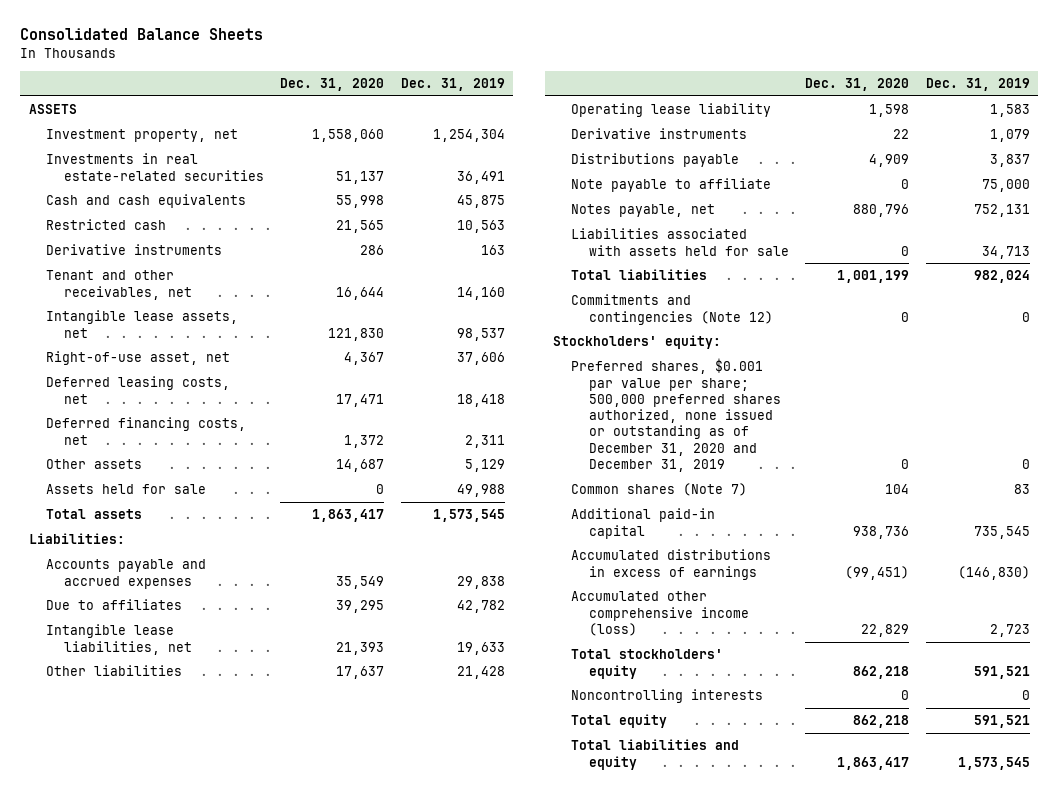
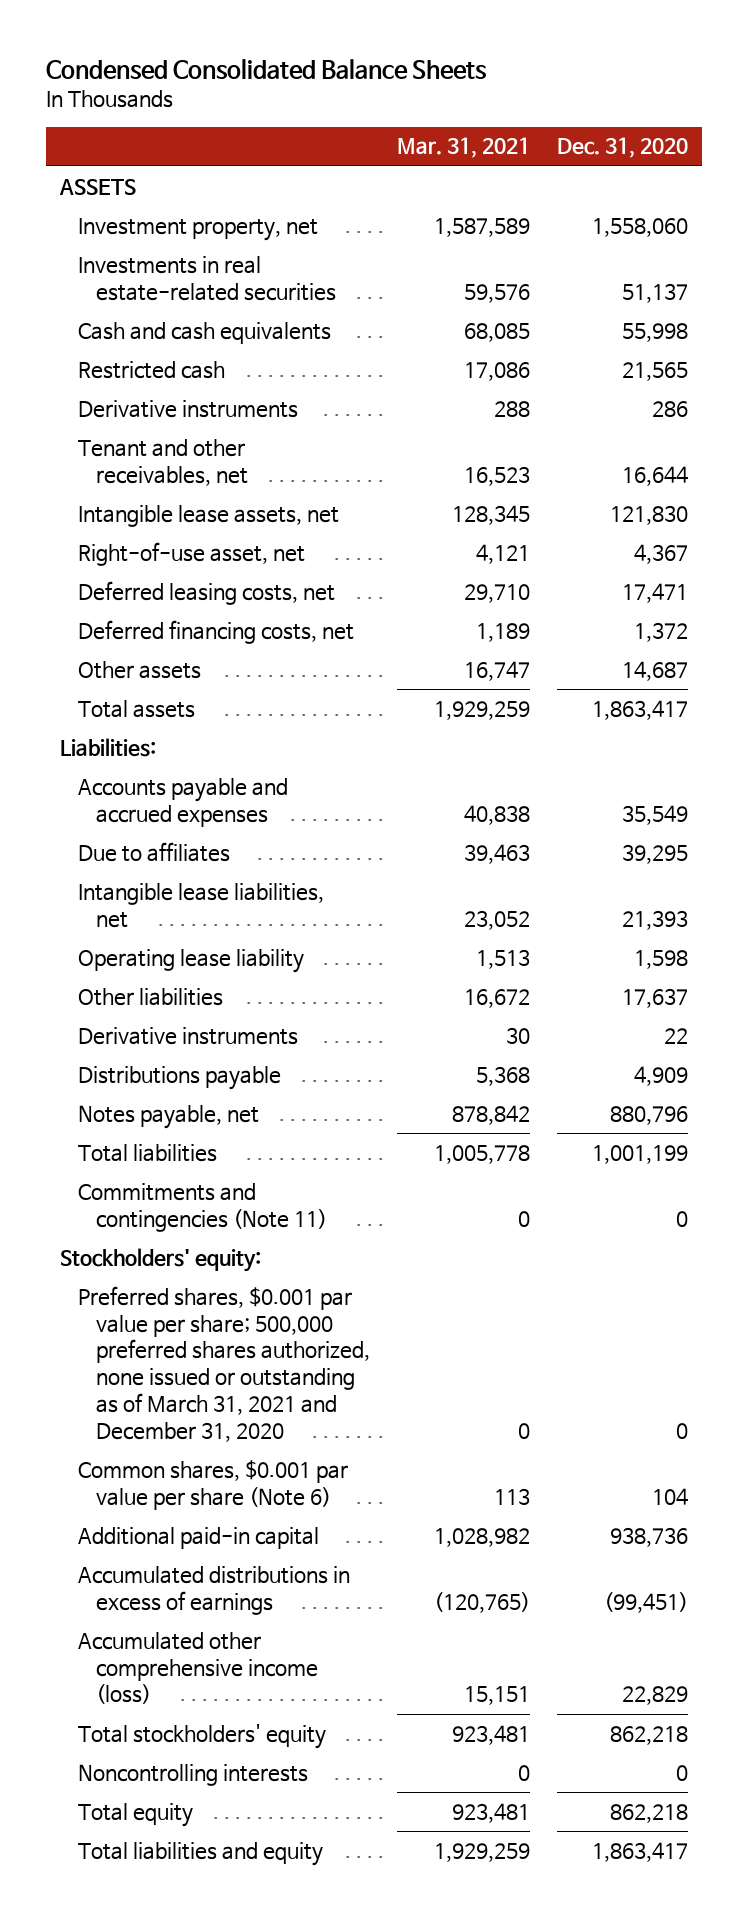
[20,28,264,41] Consolidated Balance Sheets -> [46,59,488,81] Condensed Consolidated Balance Sheets
[400,77,505,91] Dec. 31, 2019 -> none
none -> [397,137,531,159] Mar. 31, 2021
[46,484,207,495] Assets held for sale -> none
[46,665,183,677] Other liabilities -> [77,987,223,1006] Other liabilities
[571,178,772,193] Note payable to affiliate -> none
[571,228,790,256] Liabilities associated with assets held for sale -> none
[571,294,774,325] Commitments and contingencies (Note 12) -> [77,1182,328,1232] Commitments and contingencies (Note 11)
[571,358,782,472] Preferred shares, $0.001 par value per share; 500,000 preferred shares authorized, none issued or outstanding as of December 31, 2020 and December 31, 2019 -> [77,1285,371,1442] Preferred shares, $0.001 par value per share; 500,000 preferred shares authorized, none issued or outstanding as of March 31, 2021 and December 31, 2020
[571,483,748,497] Common shares (Note 7) -> [77,1459,348,1510] Common shares, $0.001 par value per share (Note 6)

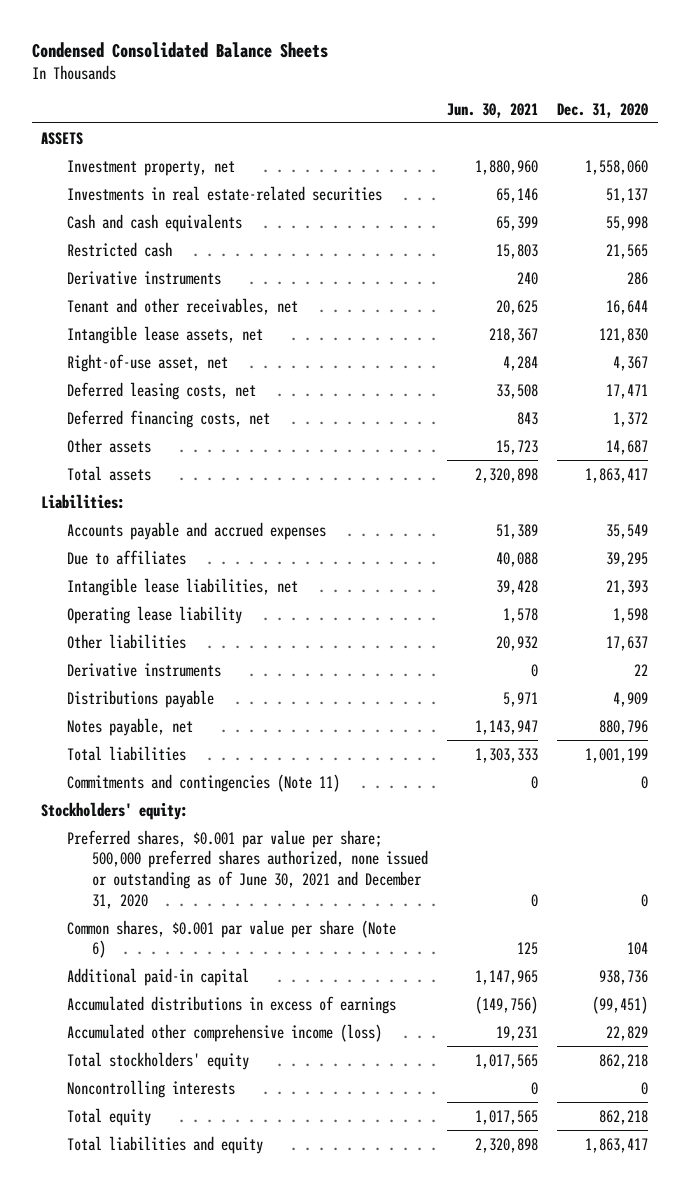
[397,137,531,159] Mar. 31, 2021 -> none
none -> [447,102,539,118] Jun. 30, 2021
[77,1285,371,1442] Preferred shares, $0.001 par value per share; 500,000 preferred shares authorized, none issued or outstanding as of March 31, 2021 and December 31, 2020 -> [66,829,428,909] Preferred shares, $0.001 par value per share; 500,000 preferred shares authorized, none issued or outstanding as of June 30, 2021 and December 31, 2020

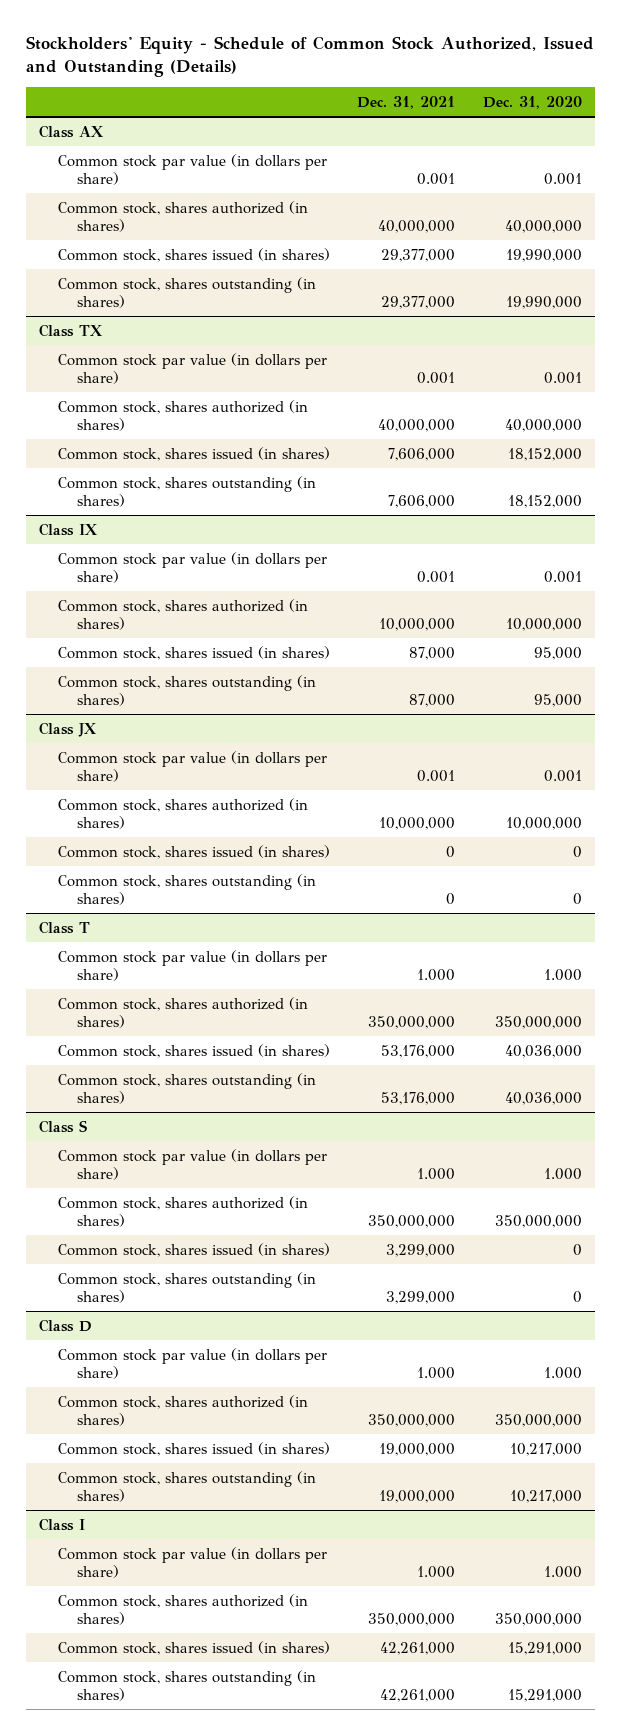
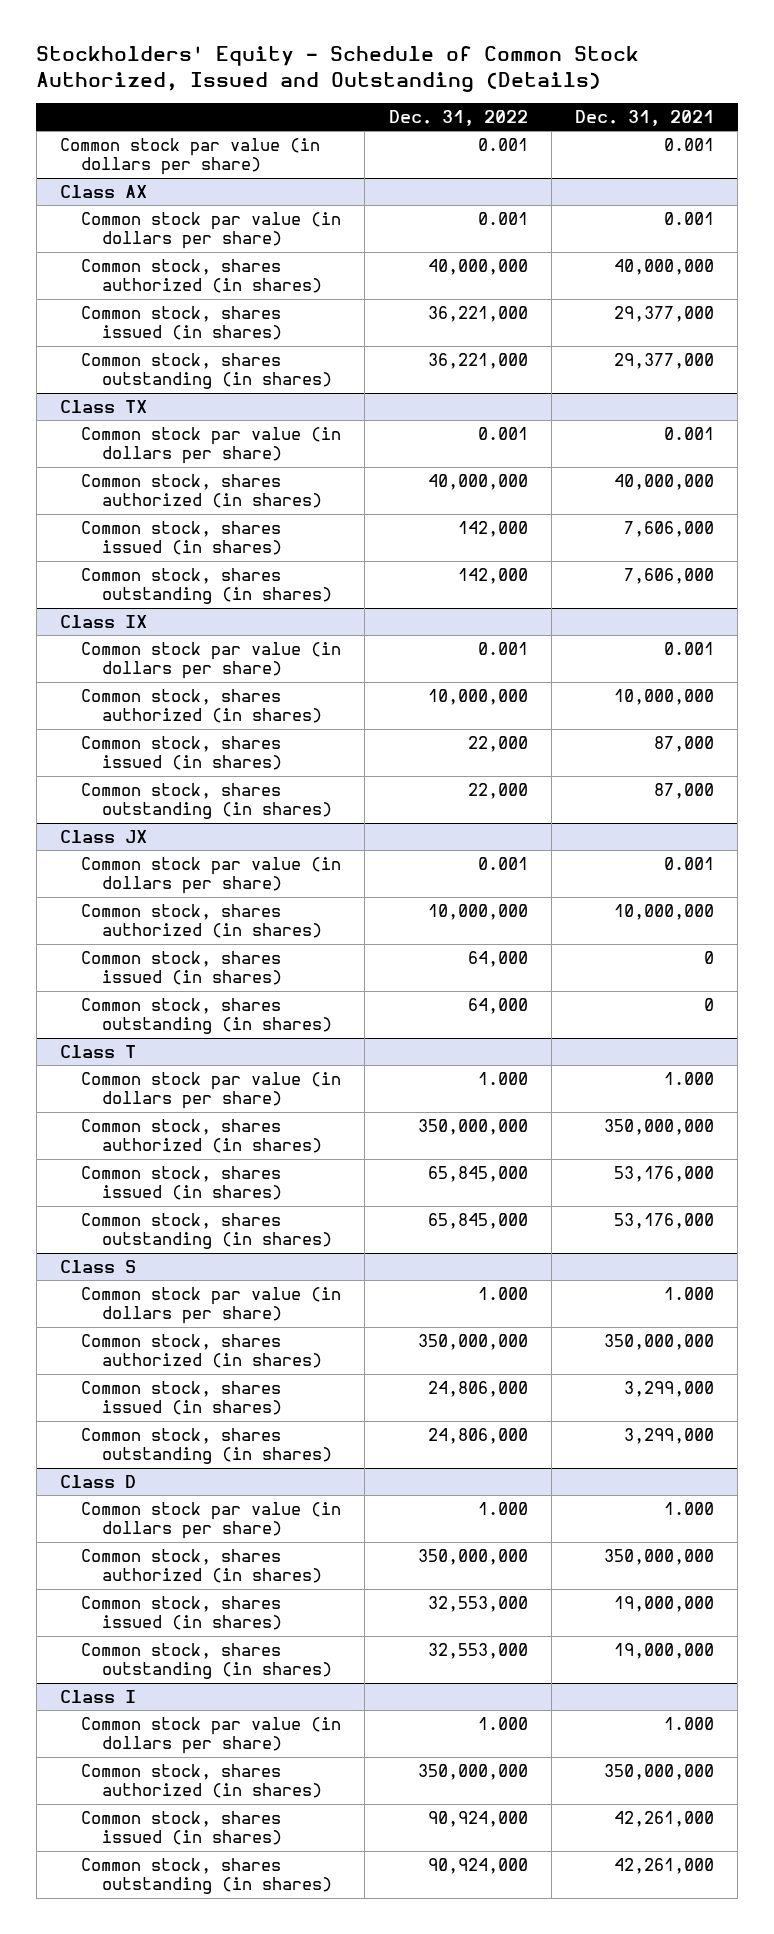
[482,95,582,109] Dec. 31, 2020 -> none
none -> [388,109,528,126] Dec. 31, 2022
none -> [59,137,320,176] Common stock par value (in dollars per share)

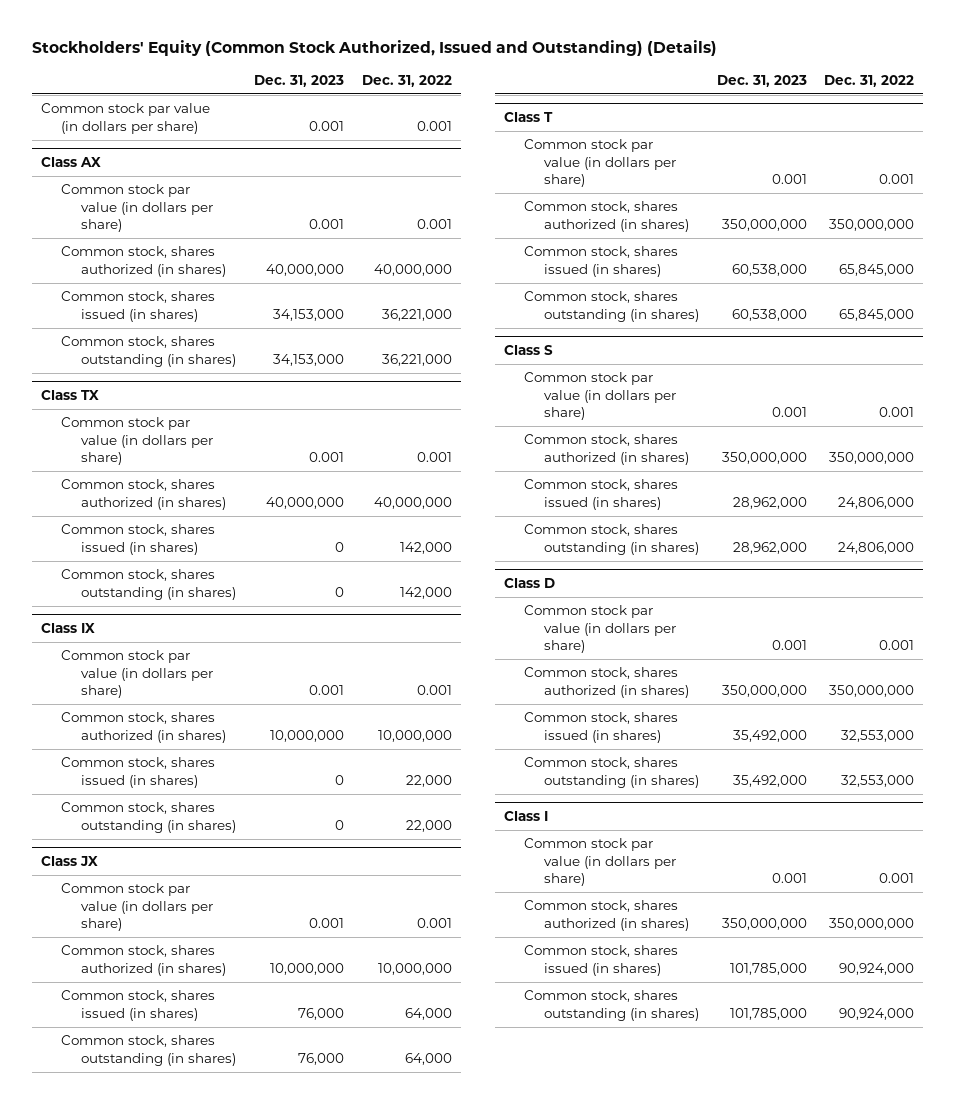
[36,46,640,92] Stockholders' Equity - Schedule of Common Stock Authorized, Issued and Outstanding (Details) -> [32,40,718,57] Stockholders' Equity (Common Stock Authorized, Issued and Outstanding) (Details)
[575,109,715,126] Dec. 31, 2021 -> none
none -> [254,75,345,88] Dec. 31, 2023
[477,1071,528,1085] 1.000 -> [879,174,915,185] 0.001
[477,1286,528,1300] 1.000 -> [879,407,915,418] 0.001
[477,1501,528,1515] 1.000 -> [879,640,915,651] 0.001
[477,1716,528,1730] 1.000 -> [879,873,915,884] 0.001

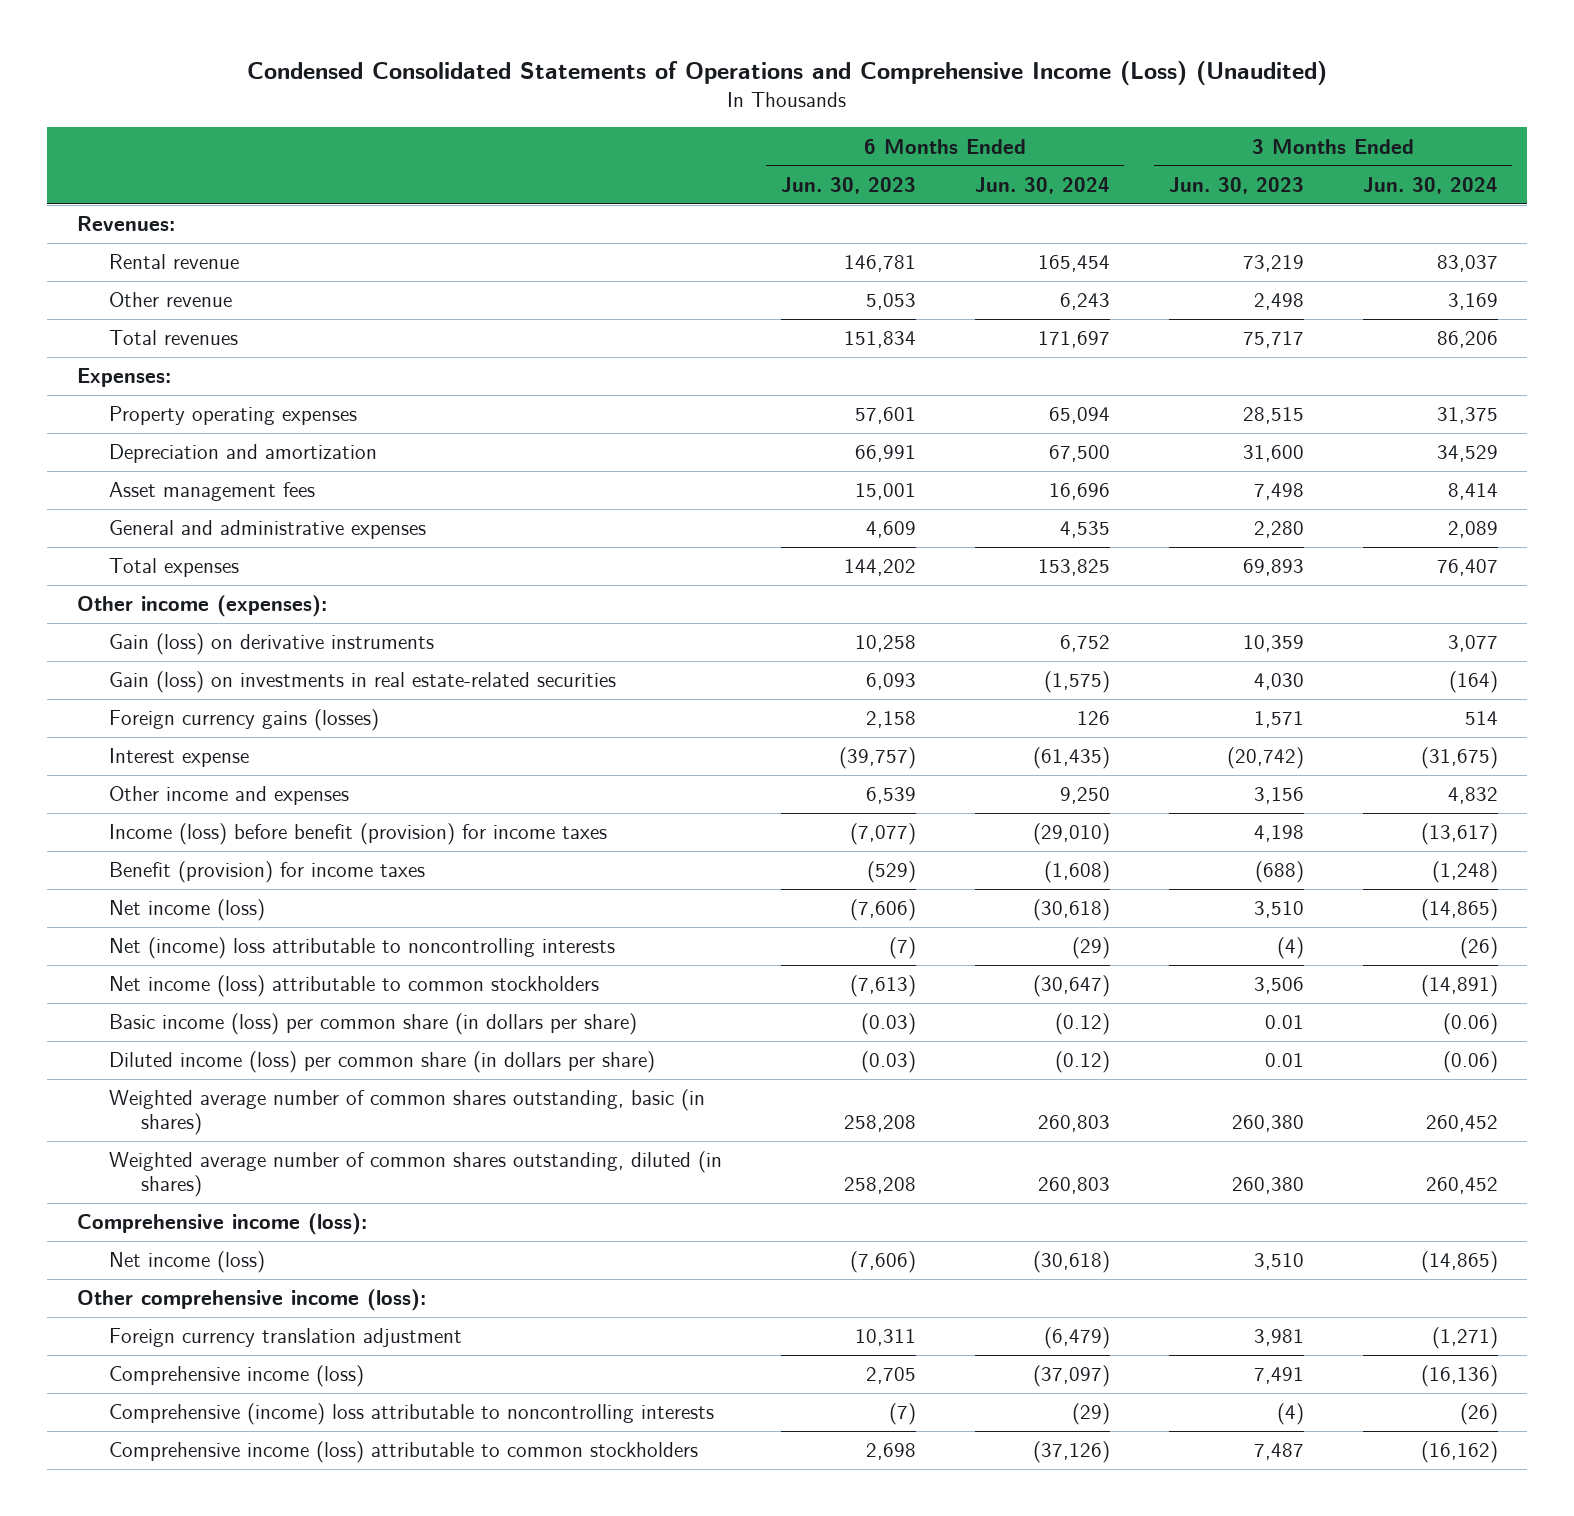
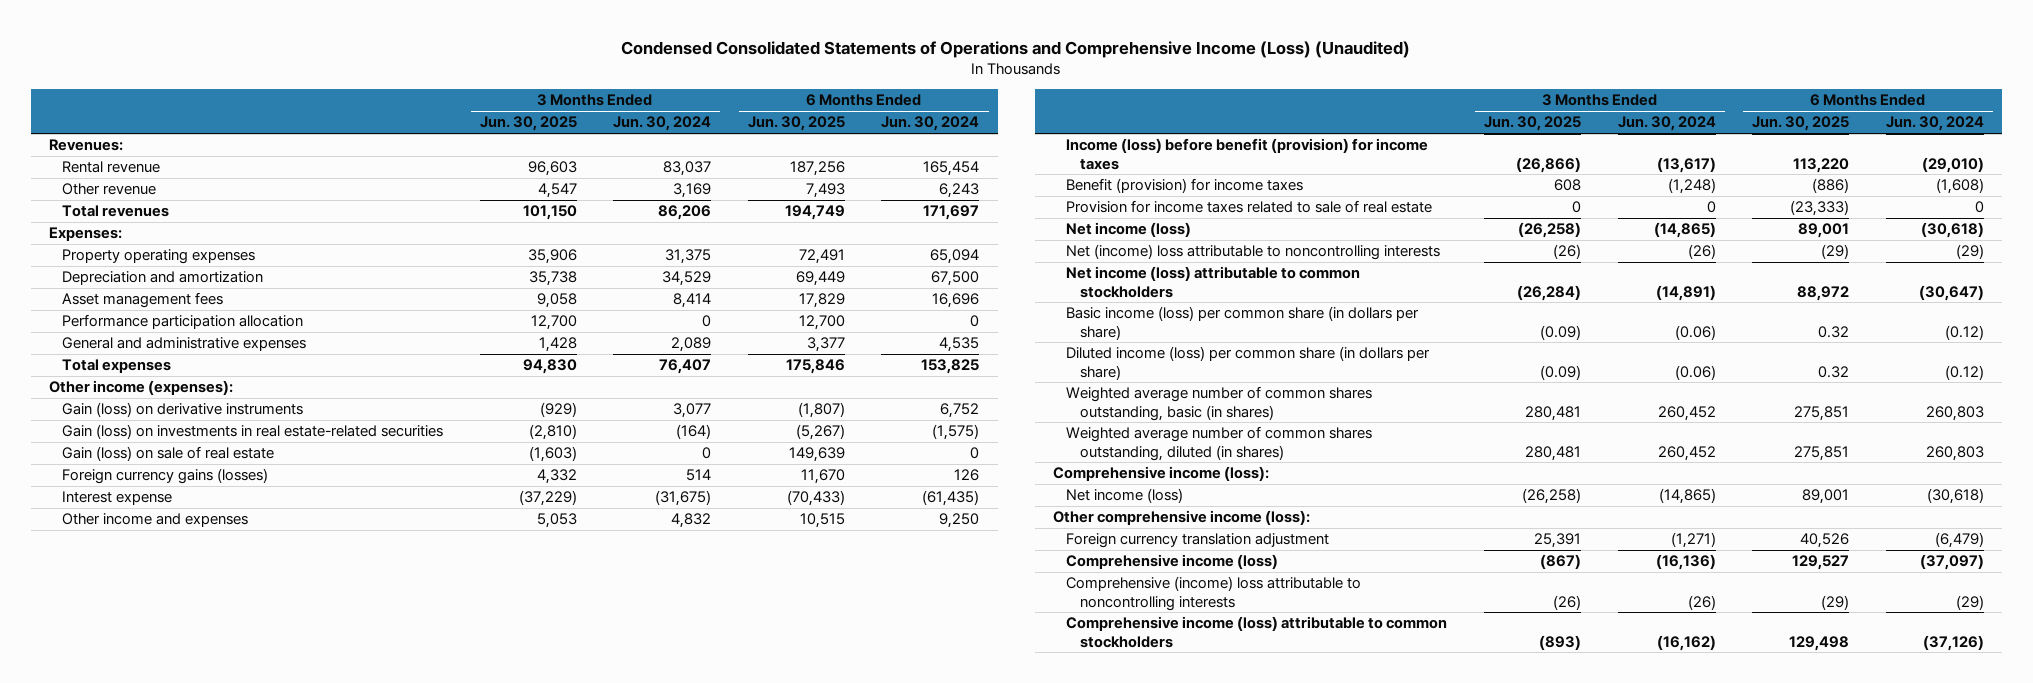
[780,176,916,194] Jun. 30, 2023 -> none
[1168,176,1304,194] Jun. 30, 2023 -> none
none -> [479,116,577,132] Jun. 30, 2025
none -> [747,116,845,132] Jun. 30, 2025
none -> [62,314,304,330] Performance participation allocation
none -> [62,446,275,462] Gain (loss) on sale of real estate
none -> [1066,200,1433,214] Provision for income taxes related to sale of real estate

